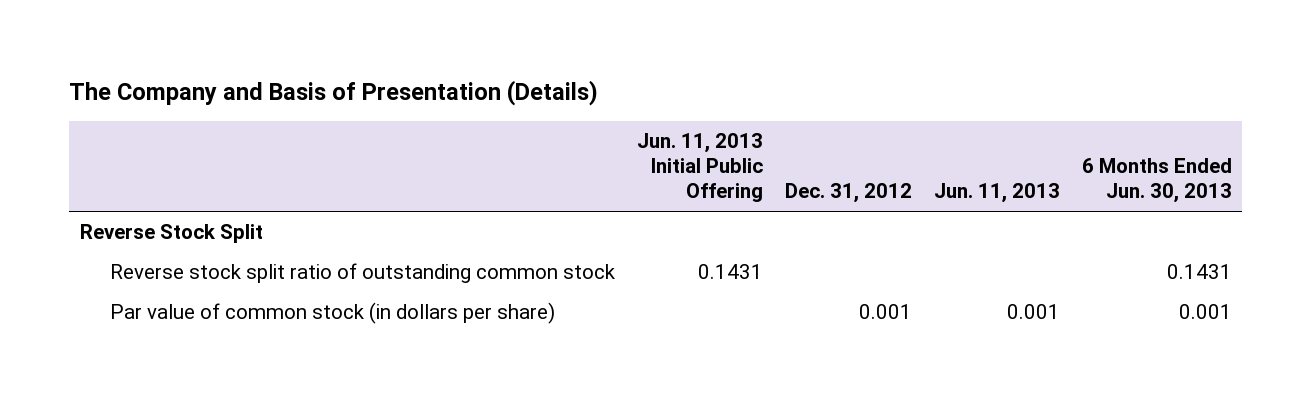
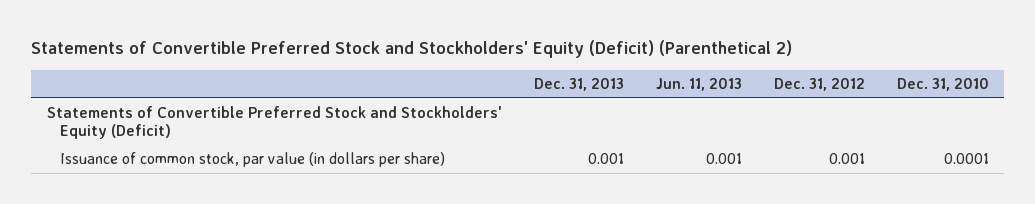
[68,80,598,107] The Company and Basis of Presentation (Details) -> [30,40,792,59] Statements of Convertible Preferred Stock and Stockholders' Equity (Deficit) (Parenthetical 2)
[636,133,763,203] Jun. 11, 2013 Initial Public Offering -> none
[1081,158,1232,204] 6 Months Ended Jun. 30, 2013 -> none
none -> [533,77,624,91] Dec. 31, 2013
none -> [896,77,989,91] Dec. 31, 2010
[79,224,263,244] Reverse Stock Split -> none
[109,263,615,284] Reverse stock split ratio of outstanding common stock -> none
none -> [46,106,502,140] Statements of Convertible Preferred Stock and Stockholders' Equity (Deficit)
[109,302,555,325] Par value of common stock (in dollars per share) -> [60,152,446,168] Issuance of common stock, par value (in dollars per share)

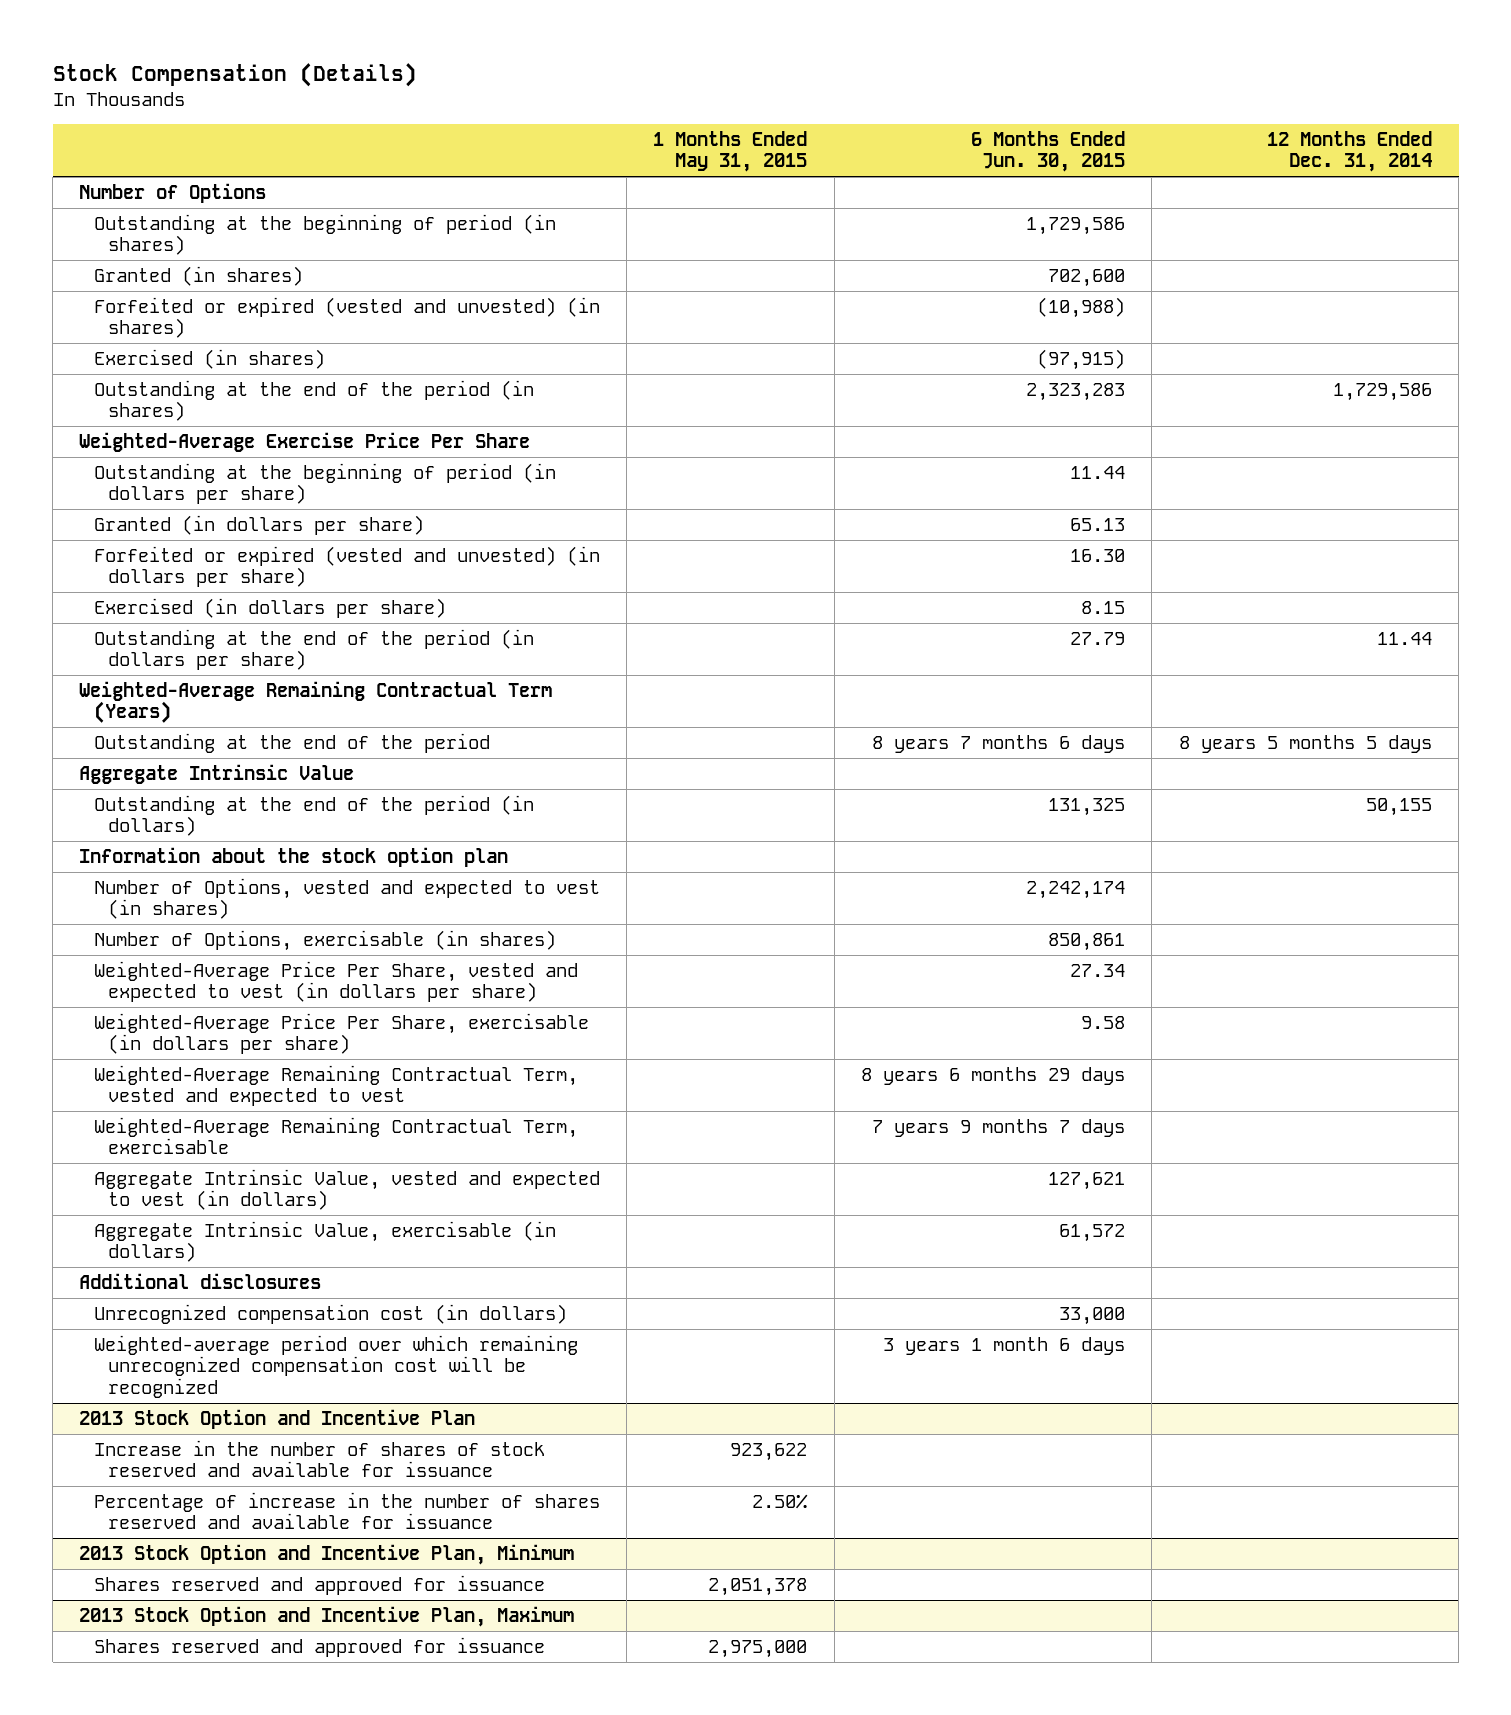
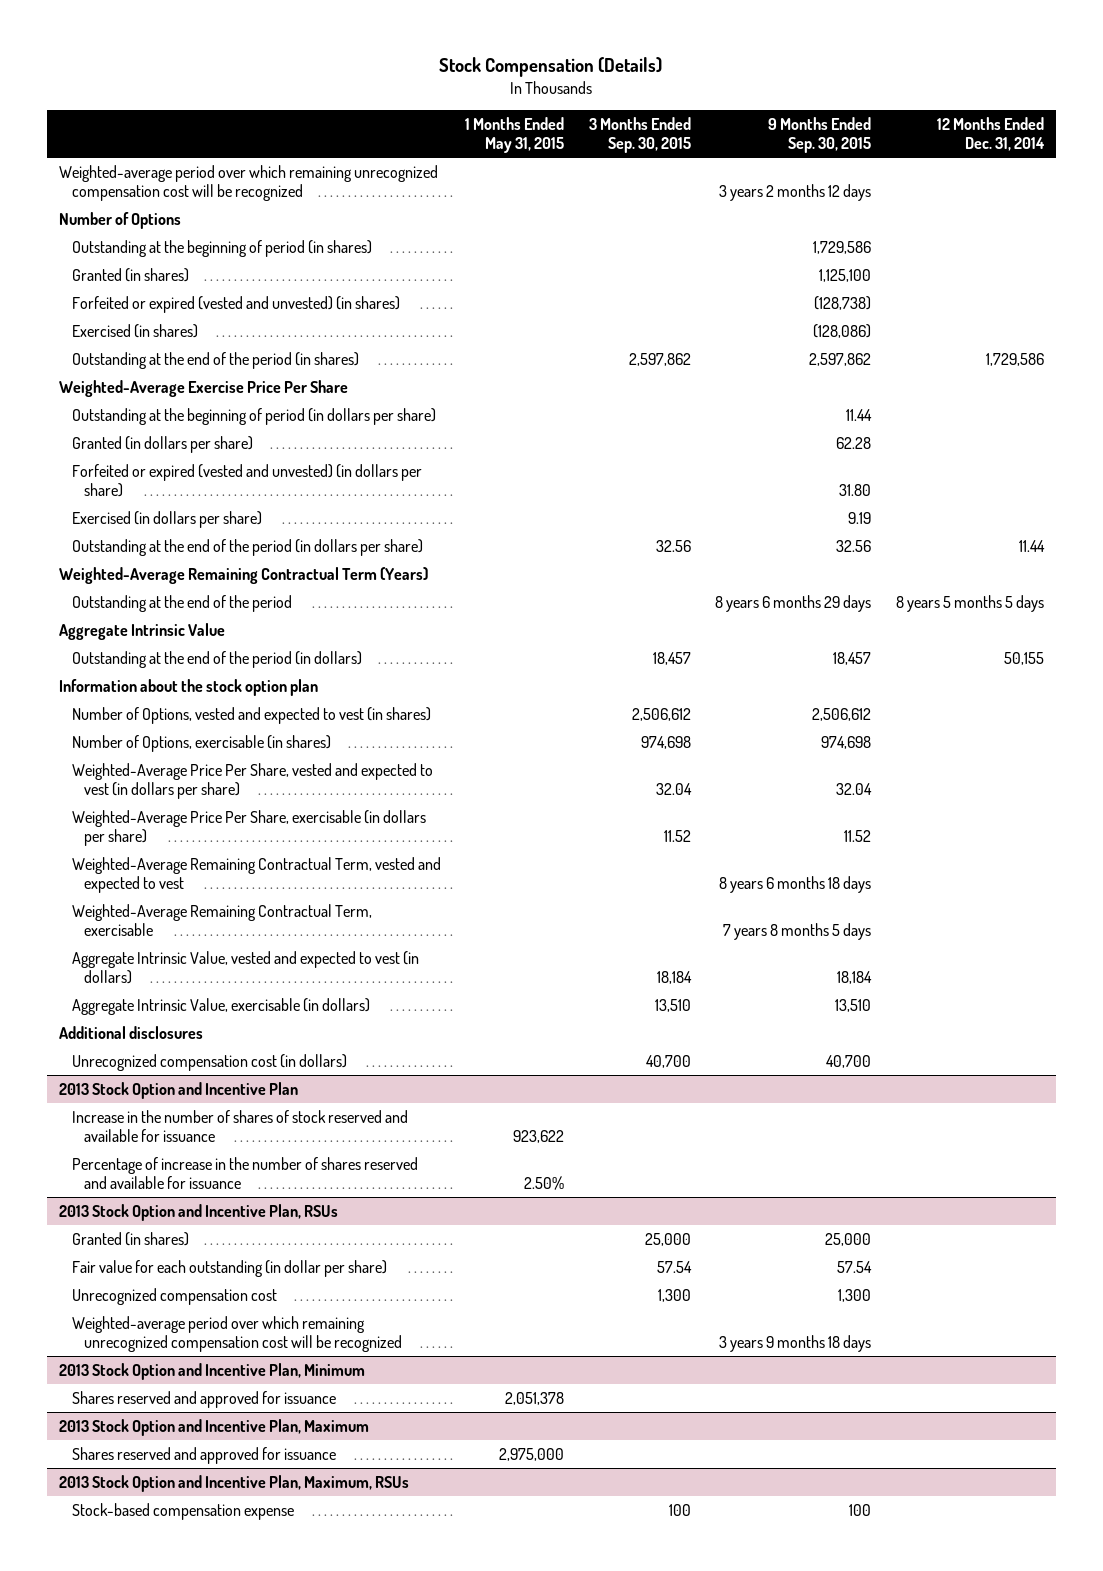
[970,130,1125,173] 6 Months Ended Jun. 30, 2015 -> none
none -> [588,117,691,154] 3 Months Ended Sep. 30, 2015
none -> [768,117,872,154] 9 Months Ended Sep. 30, 2015
[93,1334,578,1398] Weighted-average period over which remaining unrecognized compensation cost will be recognized -> [59,164,439,202] Weighted-average period over which remaining unrecognized compensation cost will be recognized
none -> [59,1203,339,1221] 2013 Stock Option and Incentive Plan, RSUs
none -> [71,1231,189,1246] Granted (in shares)
none -> [71,1259,387,1277] Fair value for each outstanding (in dollar per share)
none -> [71,1287,277,1305] Unrecognized compensation cost
none -> [71,1315,403,1353] Weighted-average period over which remaining unrecognized compensation cost will be recognized
none -> [59,1474,410,1492] 2013 Stock Option and Incentive Plan, Maximum, RSUs
none -> [71,1502,294,1520] Stock-based compensation expense

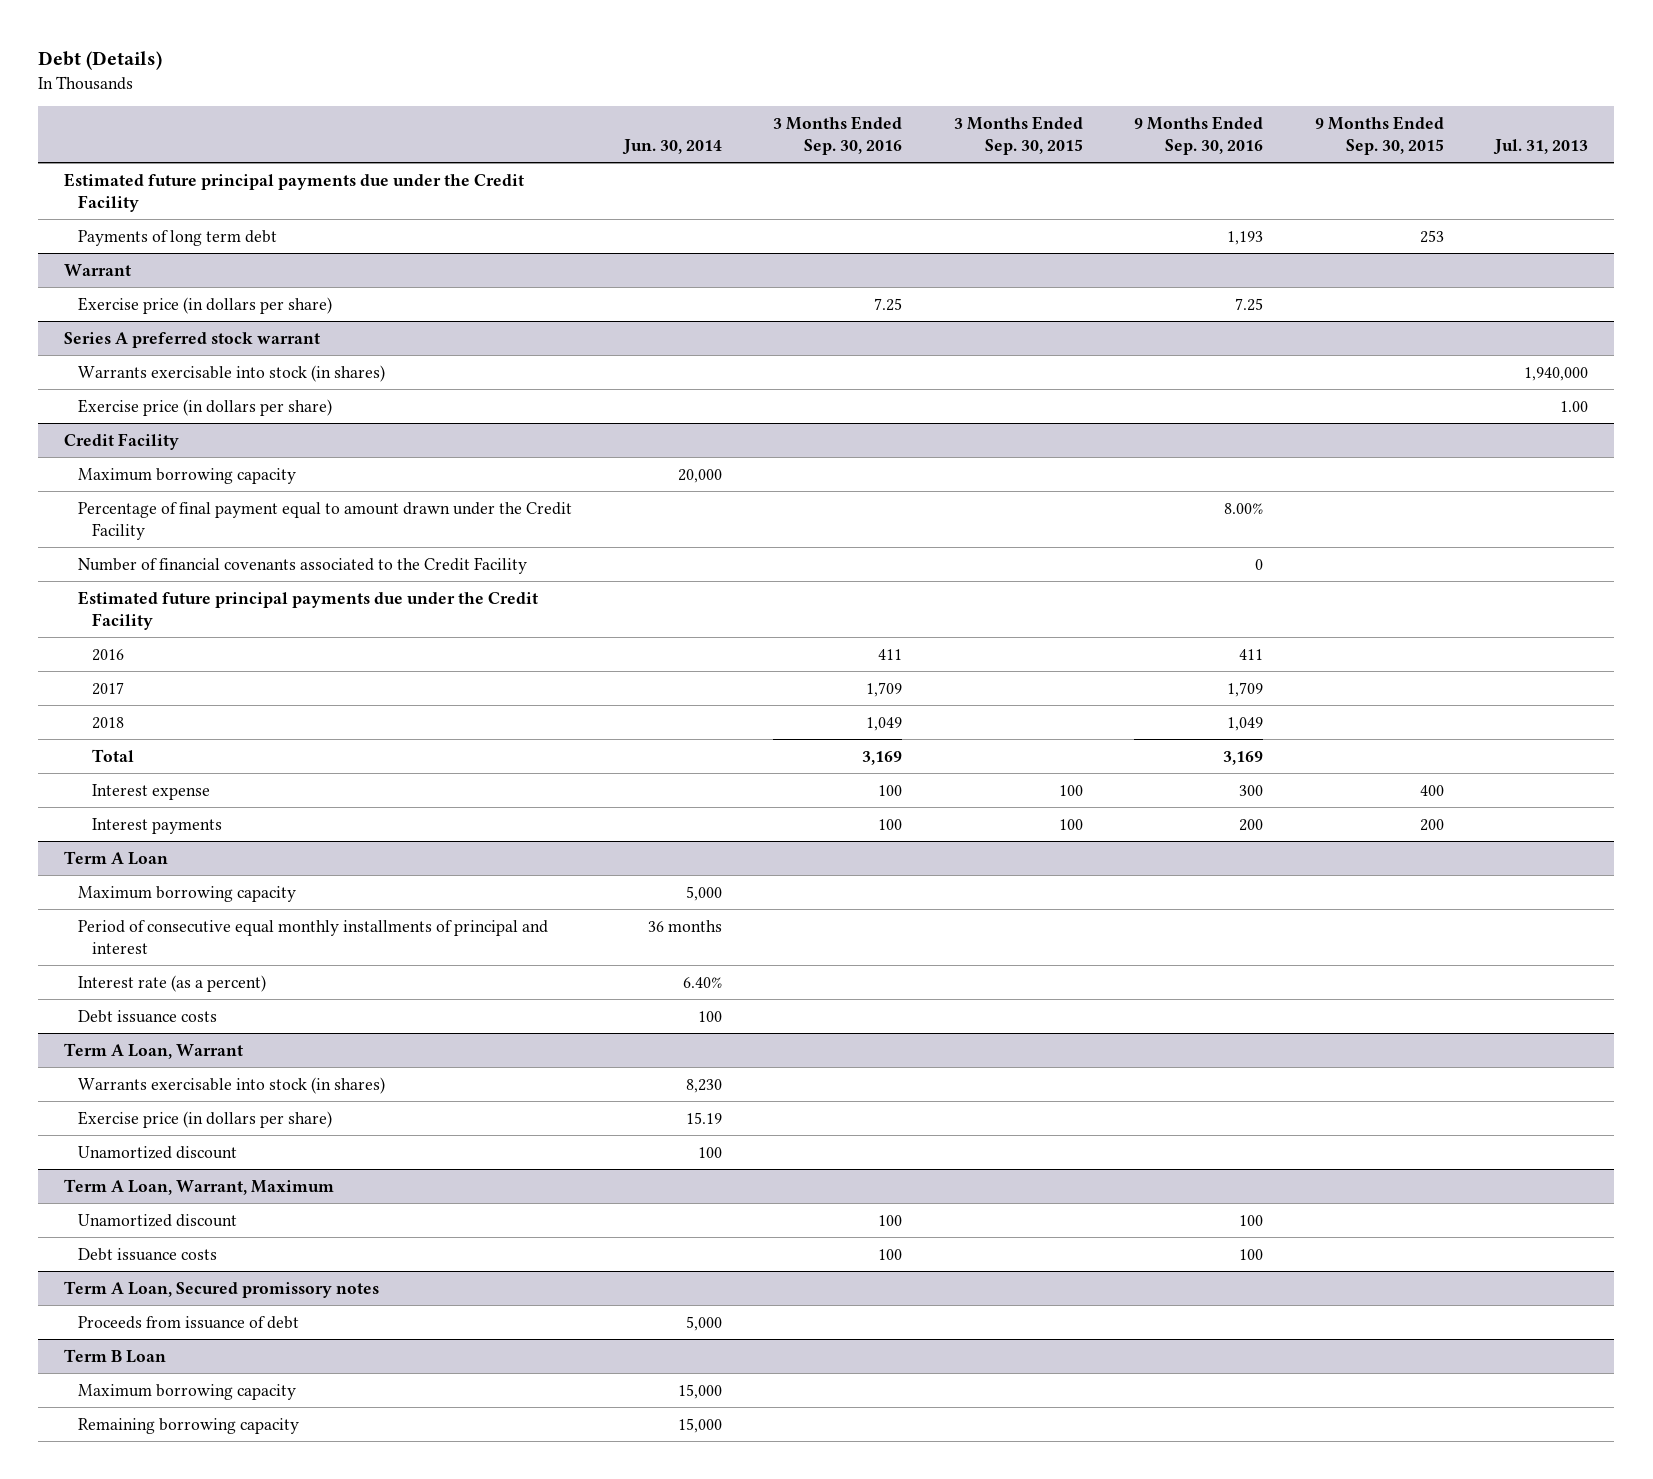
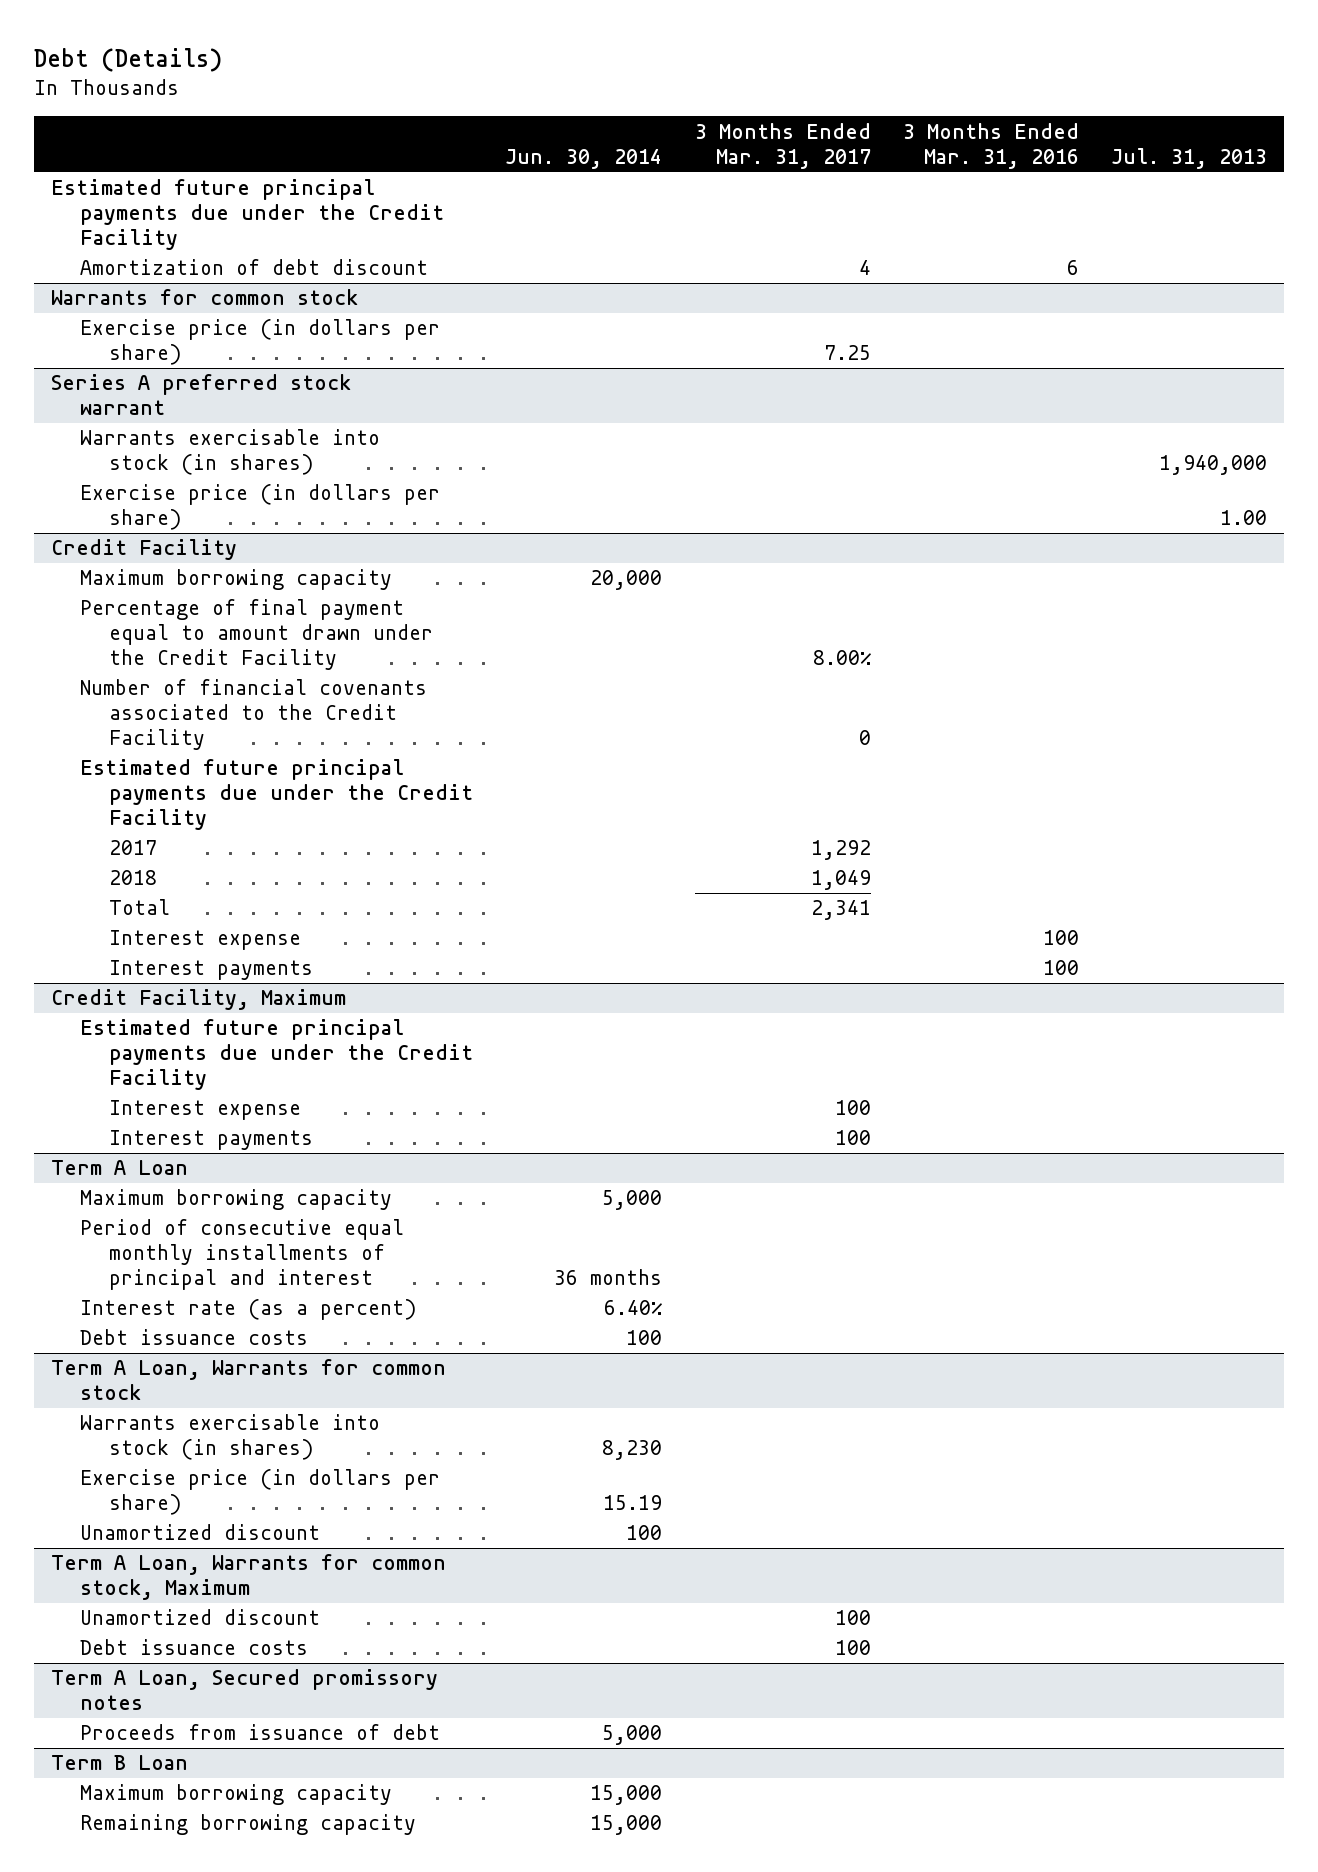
[773,115,903,155] 3 Months Ended Sep. 30, 2016 -> none
[953,115,1083,155] 3 Months Ended Sep. 30, 2015 -> none
[1134,115,1264,155] 9 Months Ended Sep. 30, 2016 -> none
[1314,115,1444,155] 9 Months Ended Sep. 30, 2015 -> none
none -> [694,122,871,169] 3 Months Ended Mar. 31, 2017
none -> [903,122,1080,169] 3 Months Ended Mar. 31, 2016
[77,229,277,246] Payments of long term debt -> none
none -> [79,259,428,276] Amortization of debt discount
[64,263,132,276] Warrant -> [50,289,358,306] Warrants for common stock
[91,648,124,661] 2016 -> none
none -> [50,989,346,1011] Credit Facility, Maximum
none -> [79,1019,473,1091] Estimated future principal payments due under the Credit Facility
none -> [108,1100,301,1121] Interest expense
none -> [108,1130,313,1151] Interest payments
[64,1042,244,1059] Term A Loan, Warrant -> [50,1359,446,1401] Term A Loan, Warrants for common stock
[64,1178,335,1195] Term A Loan, Warrant, Maximum -> [50,1554,446,1601] Term A Loan, Warrants for common stock, Maximum

